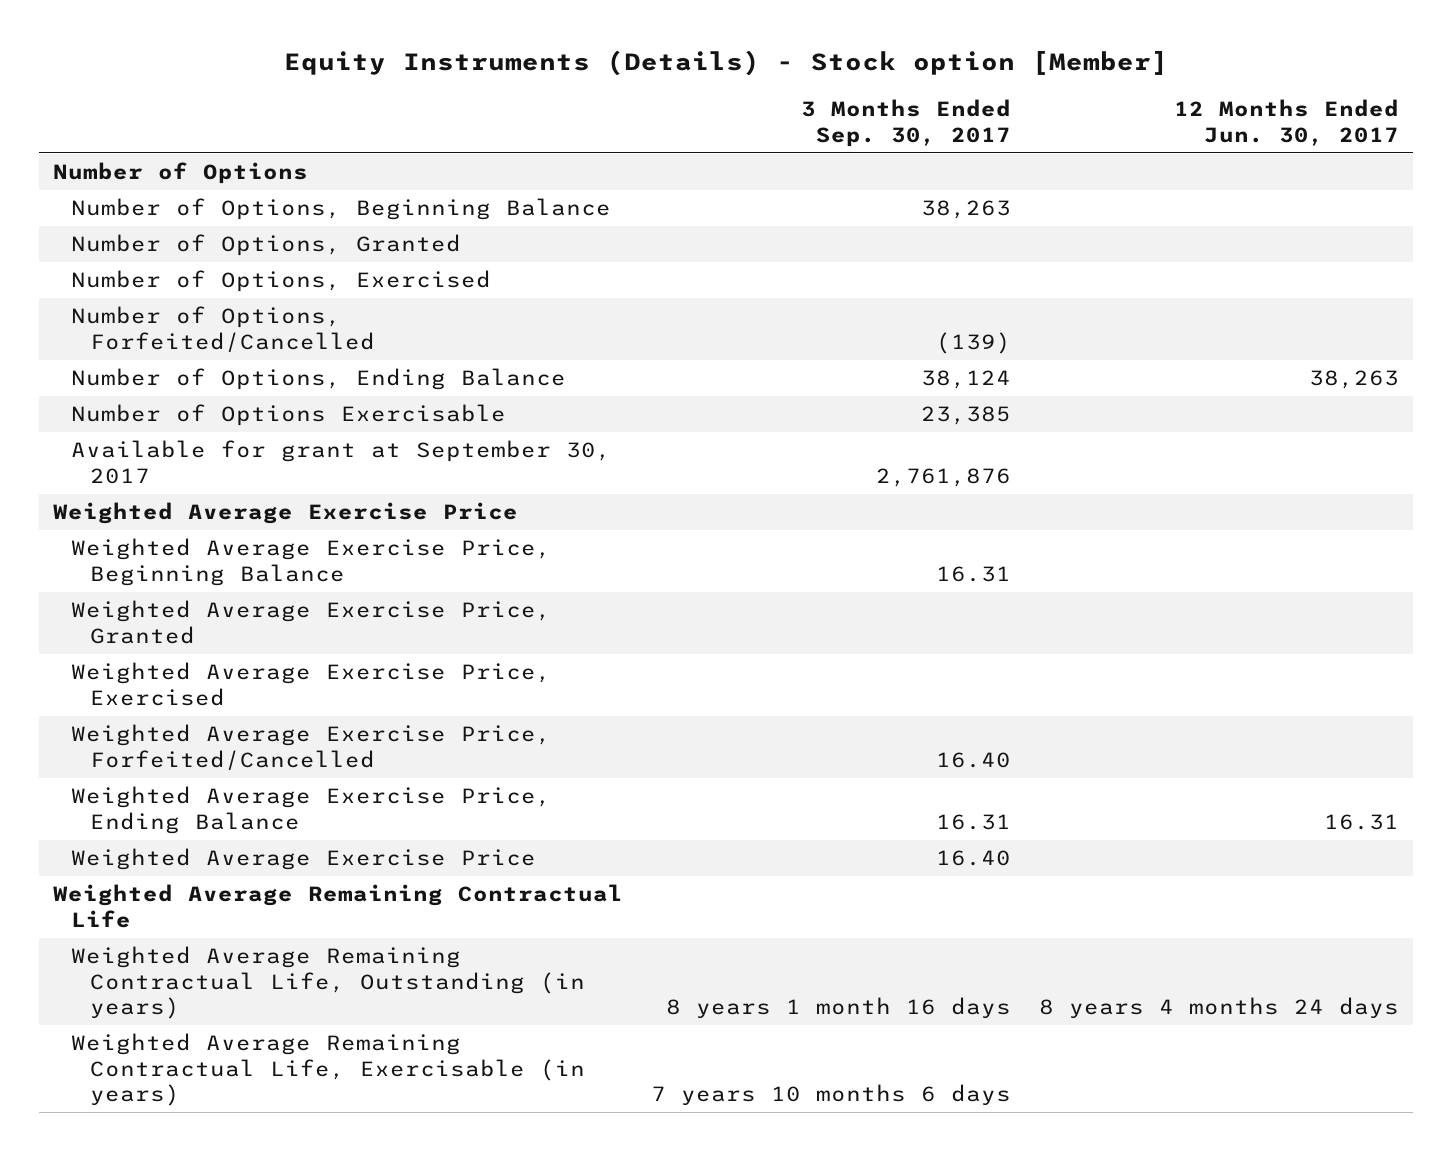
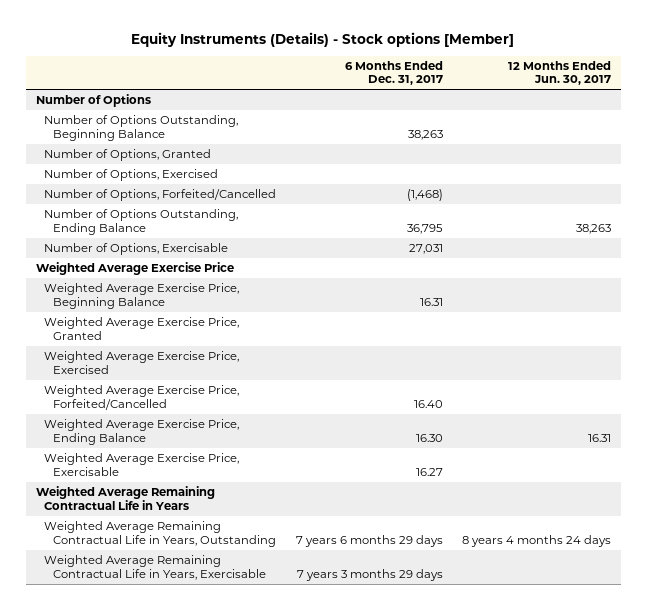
[283,50,1168,77] Equity Instruments (Details) - Stock option [Member] -> [131,31,515,47] Equity Instruments (Details) - Stock options [Member]
[800,99,1011,147] 3 Months Ended Sep. 30, 2017 -> none
none -> [344,60,443,86] 6 Months Ended Dec. 31, 2017
[71,198,612,221] Number of Options, Beginning Balance -> [44,115,239,141] Number of Options Outstanding, Beginning Balance
[71,440,612,484] Available for grant at September 30, 2017 -> none
[71,368,567,391] Number of Options, Ending Balance -> [44,209,239,235] Number of Options Outstanding, Ending Balance
[71,404,507,427] Number of Options Exercisable -> [44,243,229,256] Number of Options, Exercisable
[71,848,537,871] Weighted Average Exercise Price -> [44,453,240,476] Weighted Average Exercise Price, Exercisable
[52,884,623,928] Weighted Average Remaining Contractual Life -> [35,486,215,510] Weighted Average Remaining Contractual Life in Years
[71,946,586,1020] Weighted Average Remaining Contractual Life, Outstanding (in years) -> [44,521,277,547] Weighted Average Remaining Contractual Life in Years, Outstanding
[71,1033,586,1107] Weighted Average Remaining Contractual Life, Exercisable (in years) -> [44,555,267,580] Weighted Average Remaining Contractual Life in Years, Exercisable

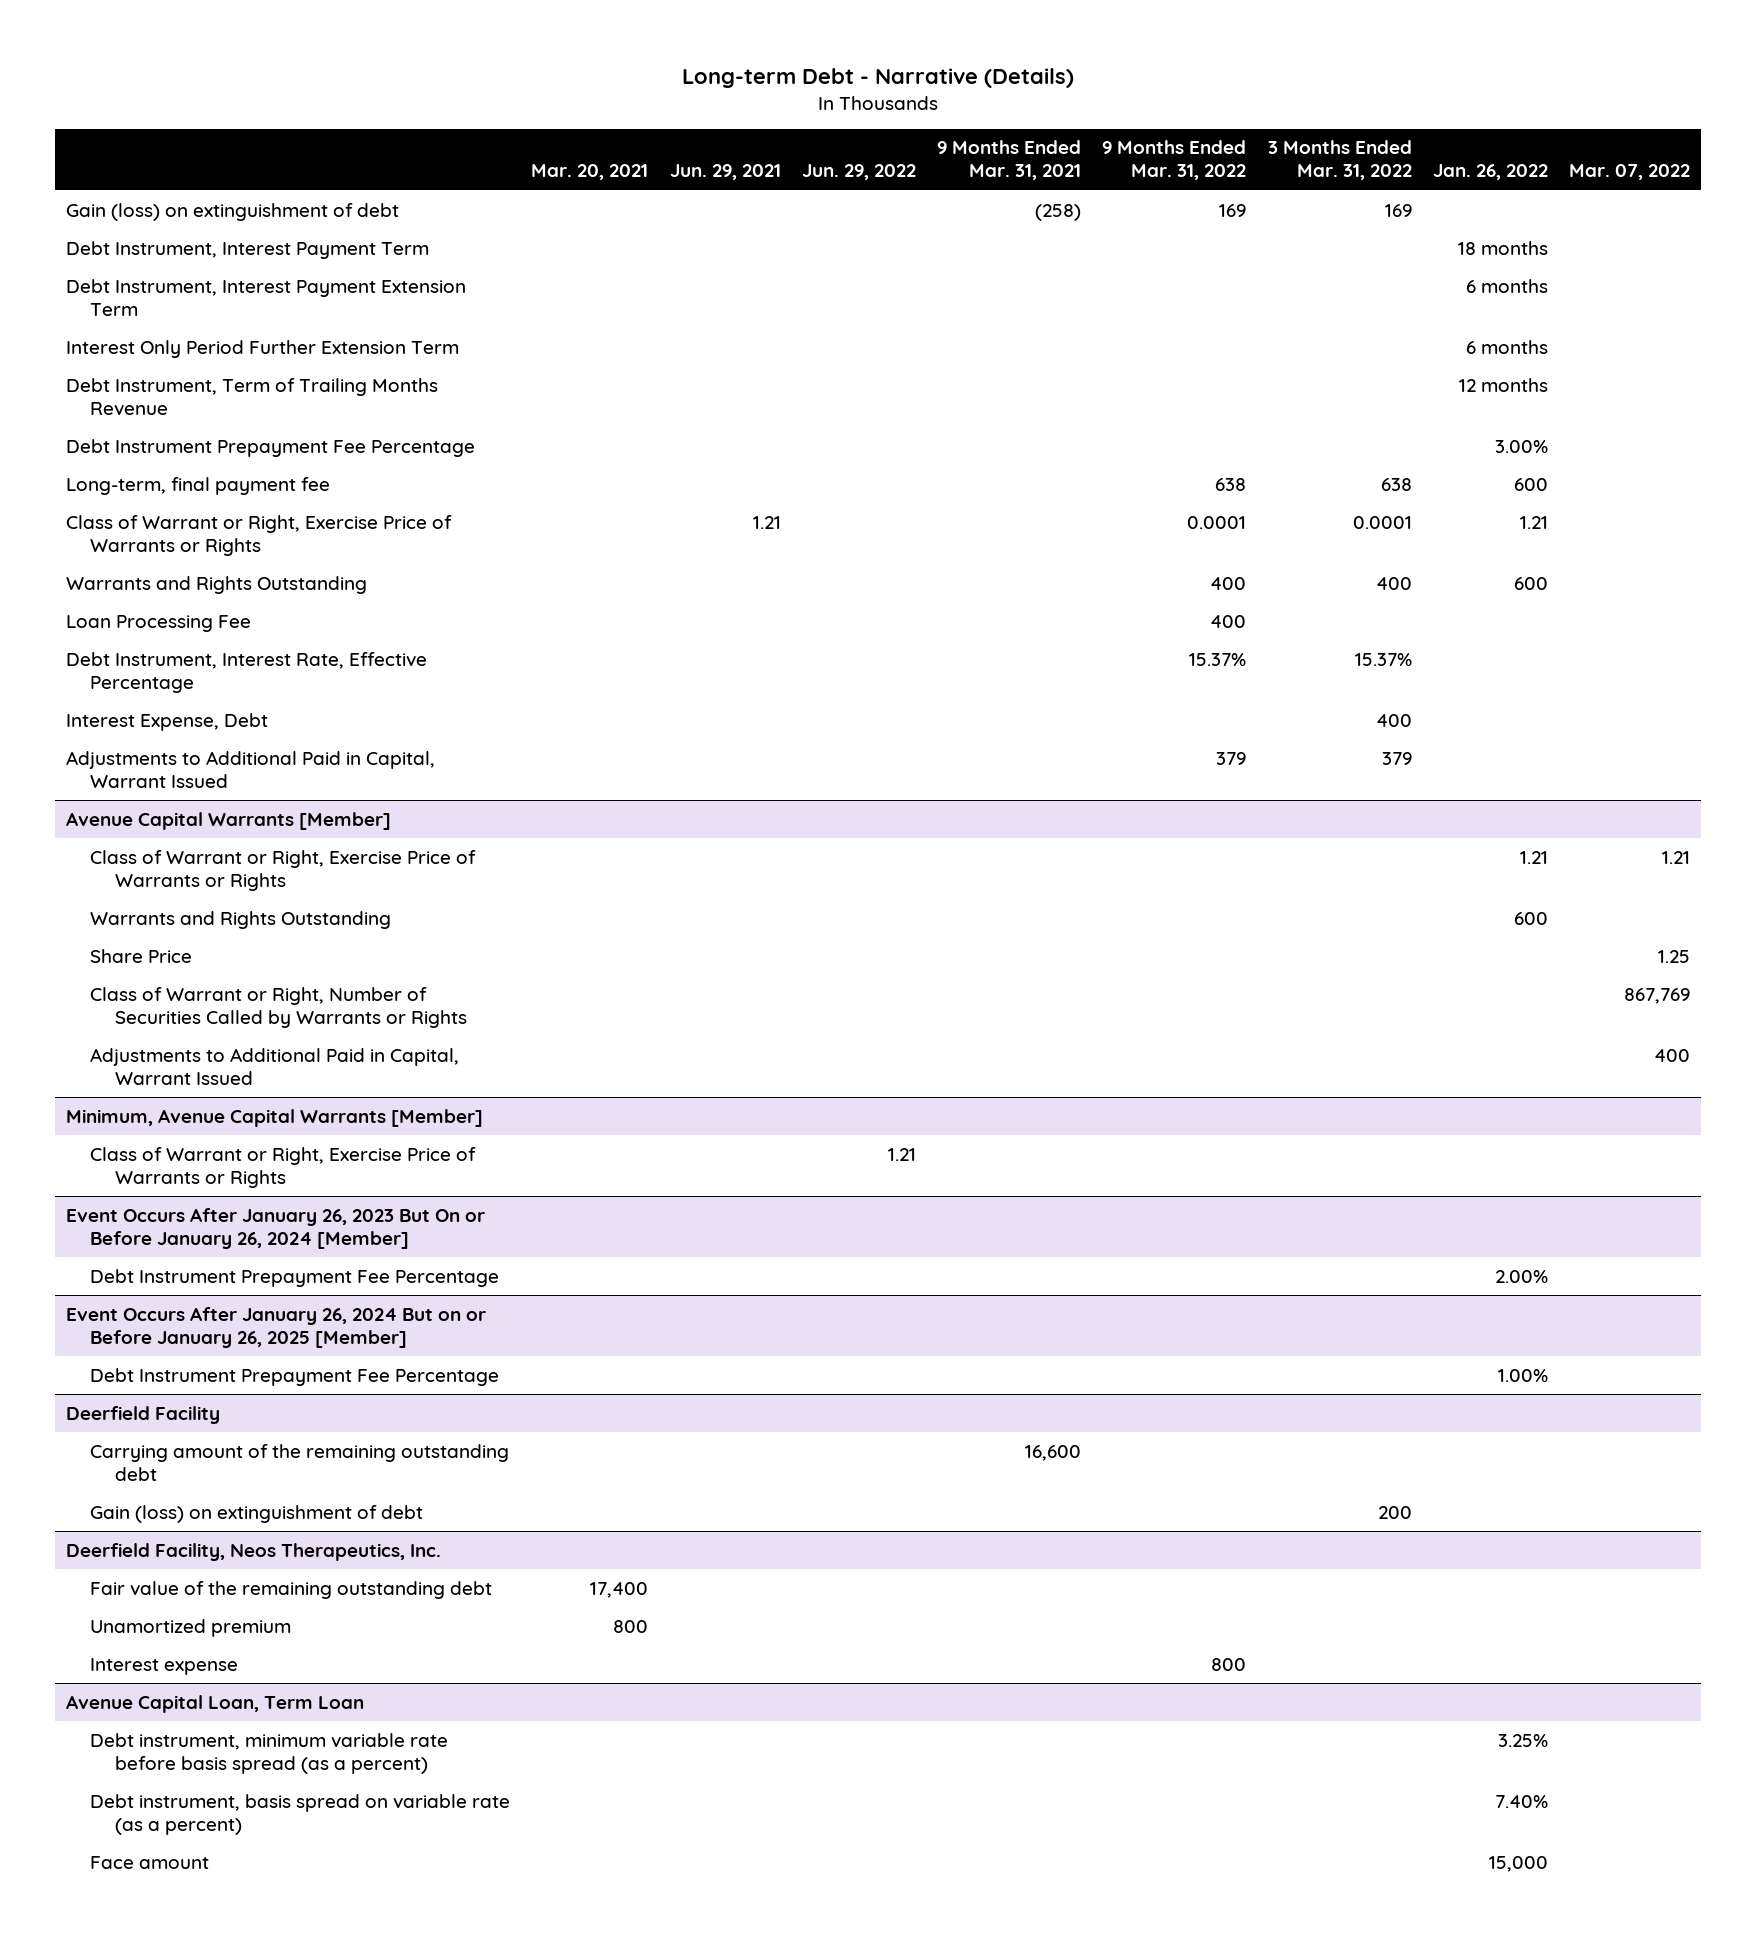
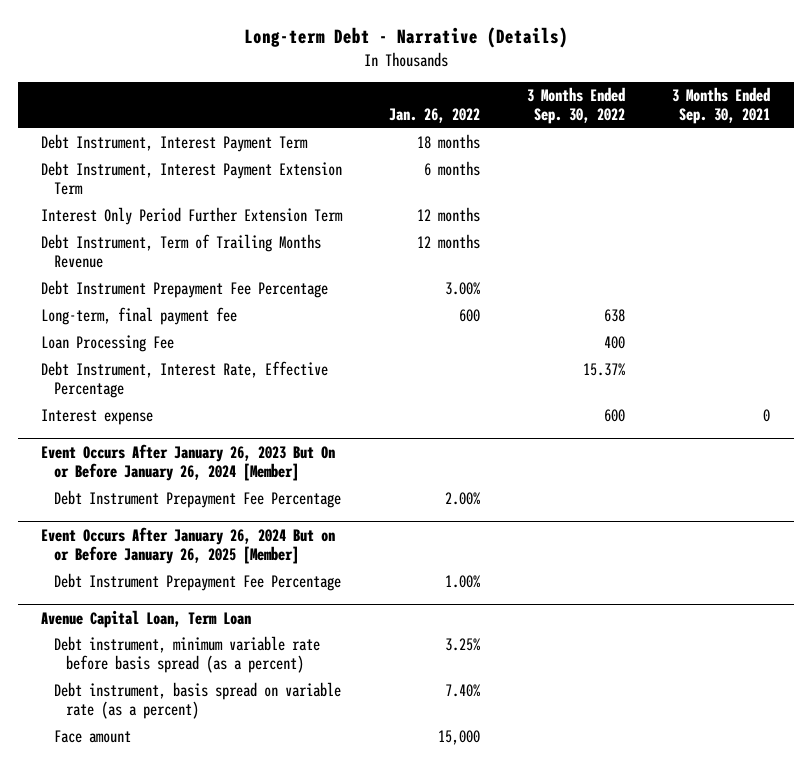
[531,164,649,181] Mar. 20, 2021 -> none
[669,164,781,181] Jun. 29, 2021 -> none
[801,164,916,181] Jun. 29, 2022 -> none
[937,140,1082,181] 9 Months Ended Mar. 31, 2021 -> none
[1102,140,1247,181] 9 Months Ended Mar. 31, 2022 -> none
[1267,140,1412,181] 3 Months Ended Mar. 31, 2022 -> none
[1569,164,1691,181] Mar. 07, 2022 -> none
none -> [527,87,626,125] 3 Months Ended Sep. 30, 2022
none -> [672,87,771,125] 3 Months Ended Sep. 30, 2021
[65,202,399,221] Gain (loss) on extinguishment of debt -> none
[1465,339,1548,354] 6 months -> [417,207,481,223] 12 months
[65,514,452,556] Class of Warrant or Right, Exercise Price of Warrants or Rights -> none
[65,575,367,594] Warrants and Rights Outstanding -> none
[65,750,435,788] Adjustments to Additional Paid in Capital, Warrant Issued -> none
[65,811,391,830] Avenue Capital Warrants [Member] -> none
[90,849,477,891] Class of Warrant or Right, Exercise Price of Warrants or Rights -> none
[90,910,392,929] Warrants and Rights Outstanding -> none
[90,948,193,963] Share Price -> none
[90,986,467,1028] Class of Warrant or Right, Number of Securities Called by Warrants or Rights -> none
[90,1047,460,1085] Adjustments to Additional Paid in Capital, Warrant Issued -> none
[65,1108,483,1127] Minimum, Avenue Capital Warrants [Member] -> none
[90,1146,477,1188] Class of Warrant or Right, Exercise Price of Warrants or Rights -> none
[65,712,268,731] Interest Expense, Debt -> [41,409,154,426] Interest expense
[65,1405,220,1424] Deerfield Facility -> none
[90,1443,510,1481] Carrying amount of the remaining outstanding debt -> none
[90,1504,424,1523] Gain (loss) on extinguishment of debt -> none
[65,1542,441,1561] Deerfield Facility, Neos Therapeutics, Inc. -> none
[90,1580,493,1599] Fair value of the remaining outstanding debt -> none
[90,1618,292,1637] Unamortized premium -> none
[90,1657,239,1675] Interest expense -> none

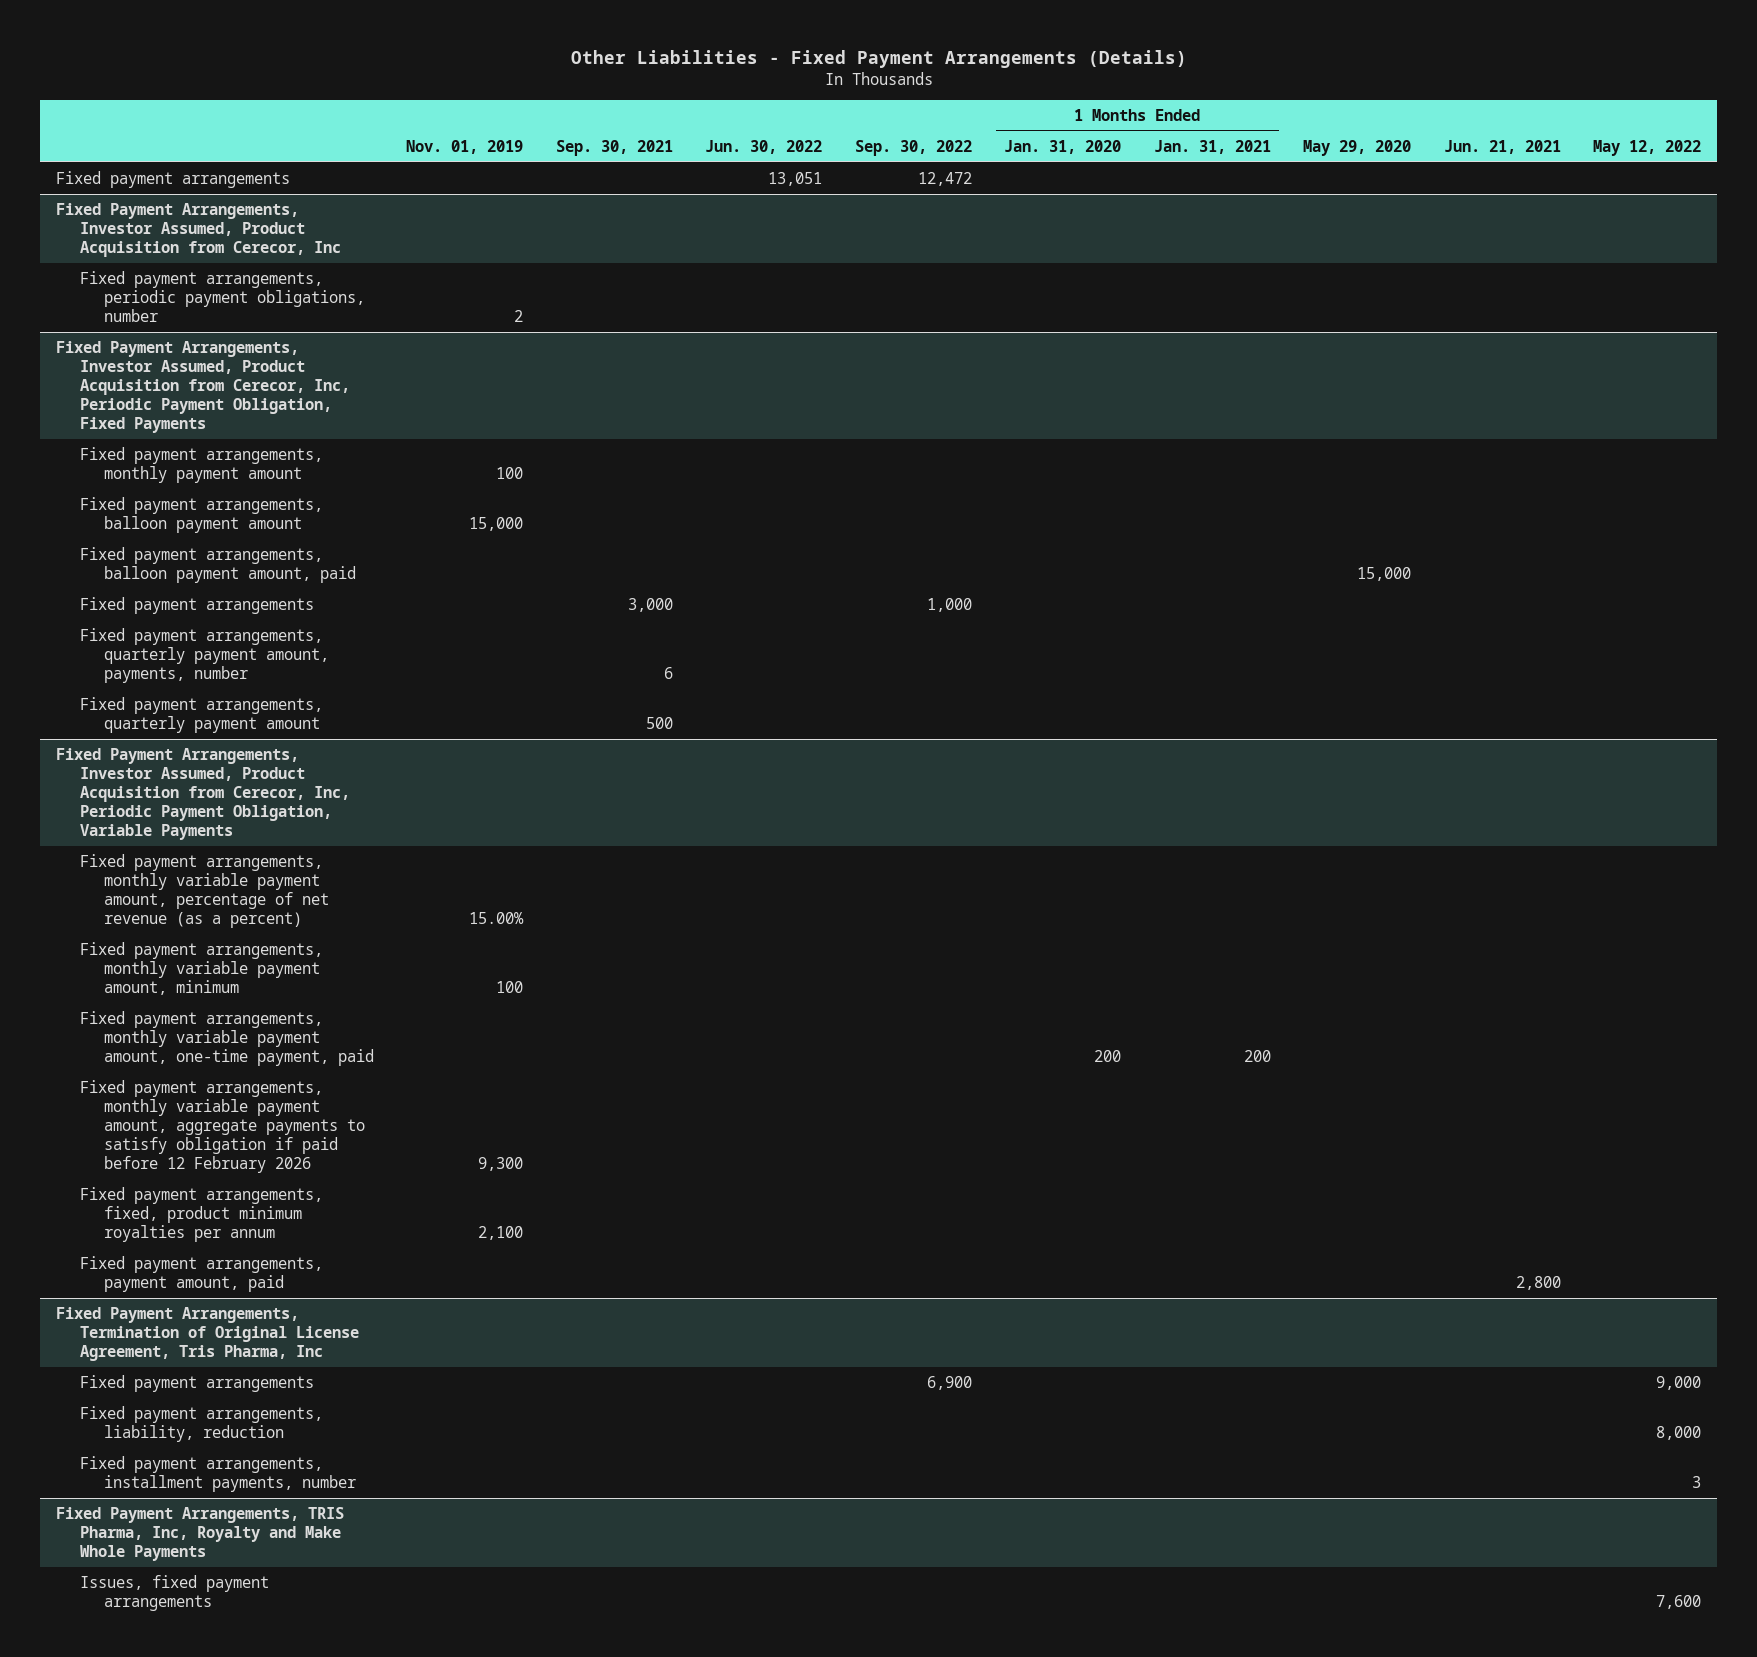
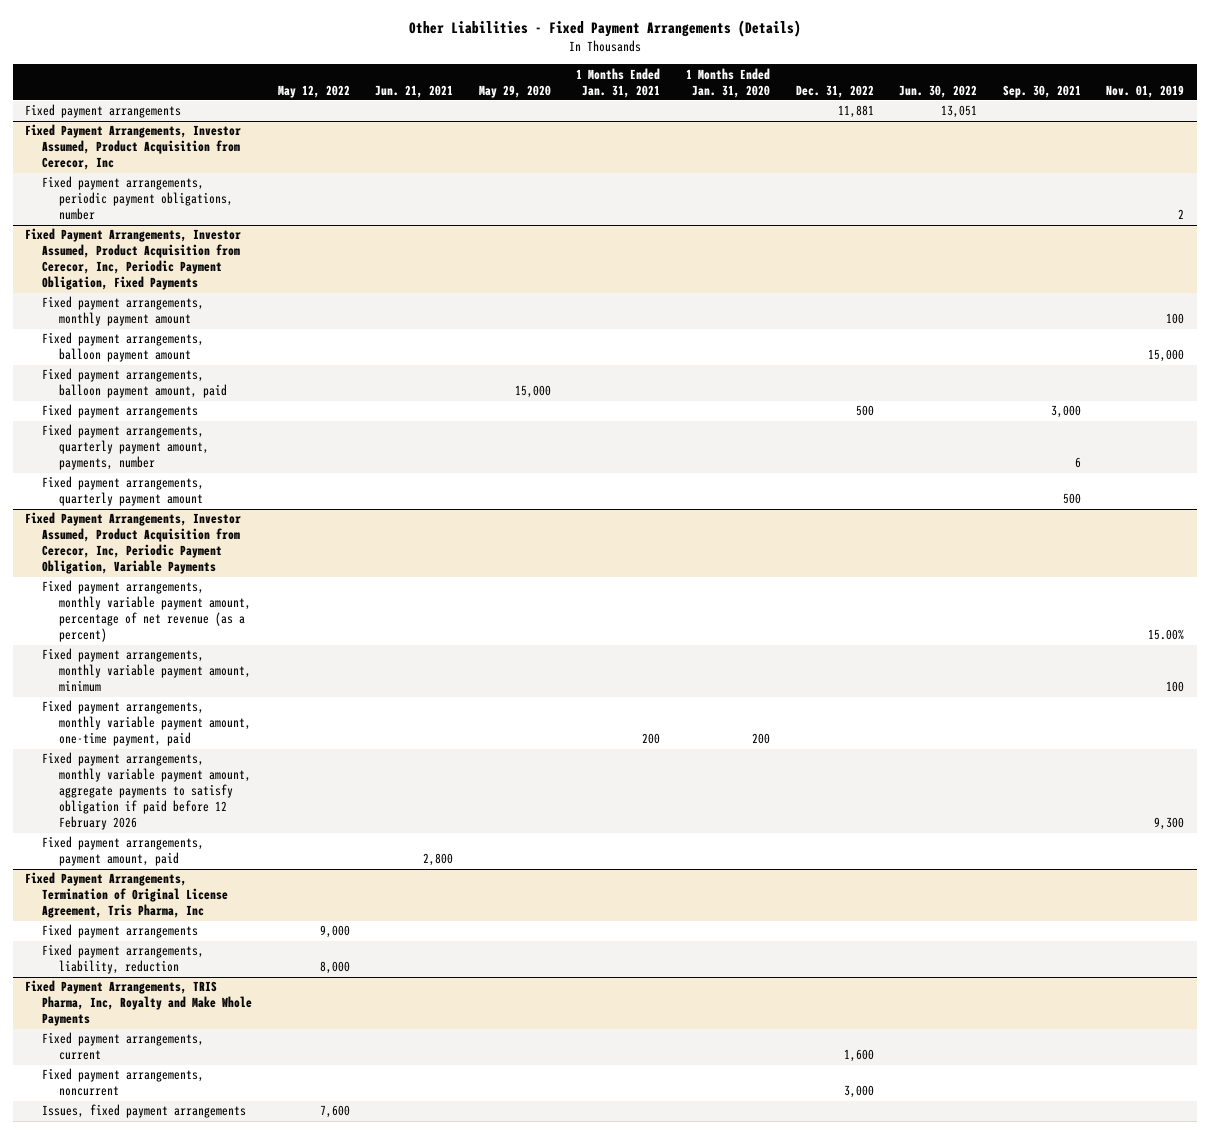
[854,139,972,156] Sep. 30, 2022 -> none
none -> [795,84,874,98] Dec. 31, 2022
[80,1187,324,1243] Fixed payment arrangements, fixed, product minimum royalties per annum -> none
[80,1456,357,1493] Fixed payment arrangements, installment payments, number -> none
none -> [42,1032,205,1061] Fixed payment arrangements, current
none -> [42,1068,205,1097] Fixed payment arrangements, noncurrent

